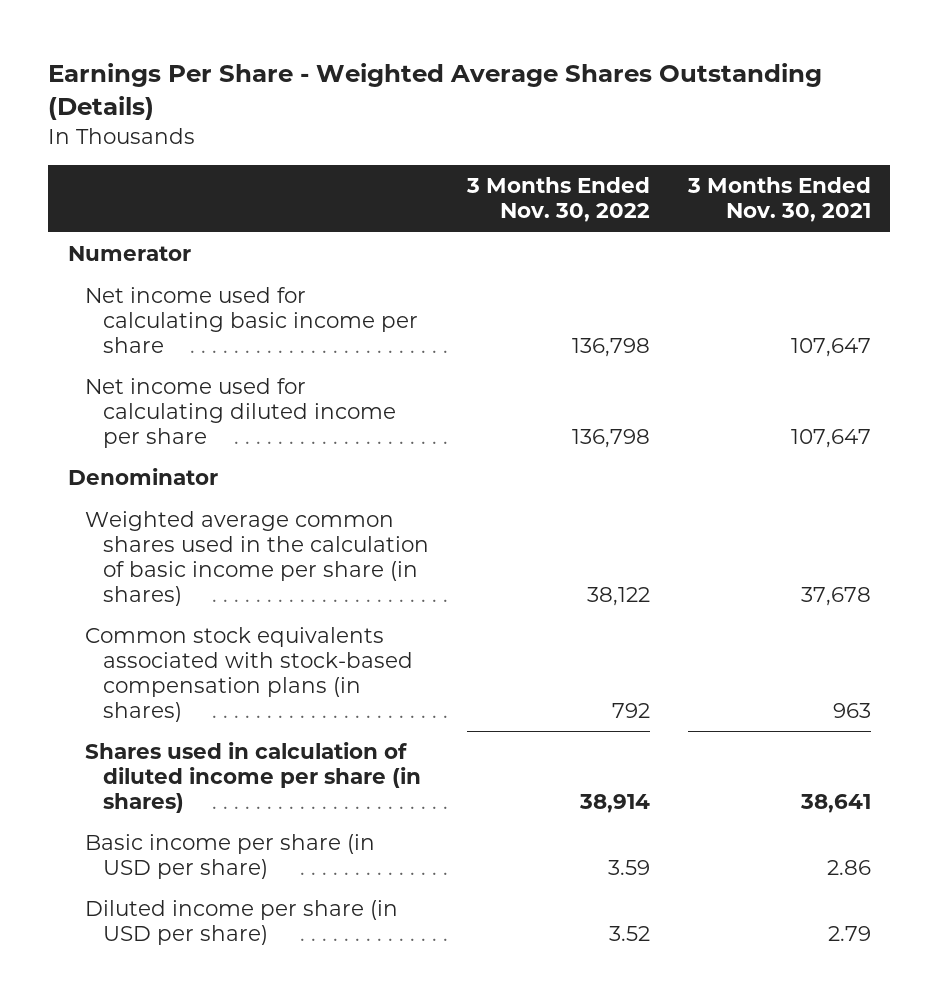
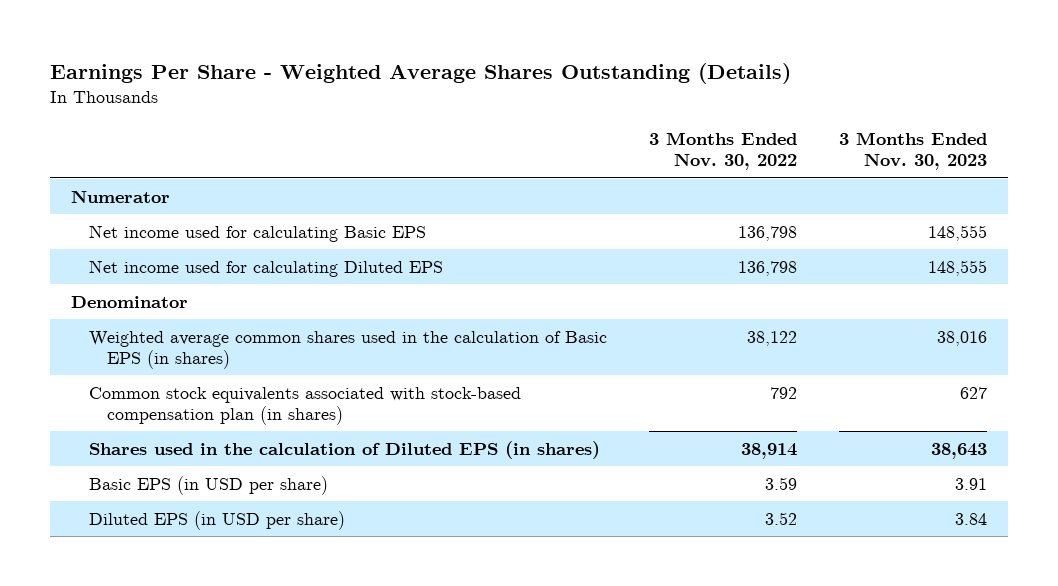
[687,177,872,223] 3 Months Ended Nov. 30, 2021 -> none
none -> [838,132,987,171] 3 Months Ended Nov. 30, 2023
[85,287,419,354] Net income used for calculating basic income per share -> [89,224,427,242] Net income used for calculating Basic EPS
[85,378,397,449] Net income used for calculating diluted income per share -> [89,259,444,277] Net income used for calculating Diluted EPS
[85,511,430,606] Weighted average common shares used in the calculation of basic income per share (in shares) -> [89,330,608,369] Weighted average common shares used in the calculation of Basic EPS (in shares)
[85,627,414,722] Common stock equivalents associated with stock-based compensation plans (in shares) -> [89,386,522,425] Common stock equivalents associated with stock-based compensation plan (in shares)
[85,742,422,814] Shares used in calculation of diluted income per share (in shares) -> [89,440,601,459] Shares used in the calculation of Diluted EPS (in shares)
[85,834,376,880] Basic income per share (in USD per share) -> [89,475,329,495] Basic EPS (in USD per share)
[85,900,399,946] Diluted income per share (in USD per share) -> [89,510,346,530] Diluted EPS (in USD per share)

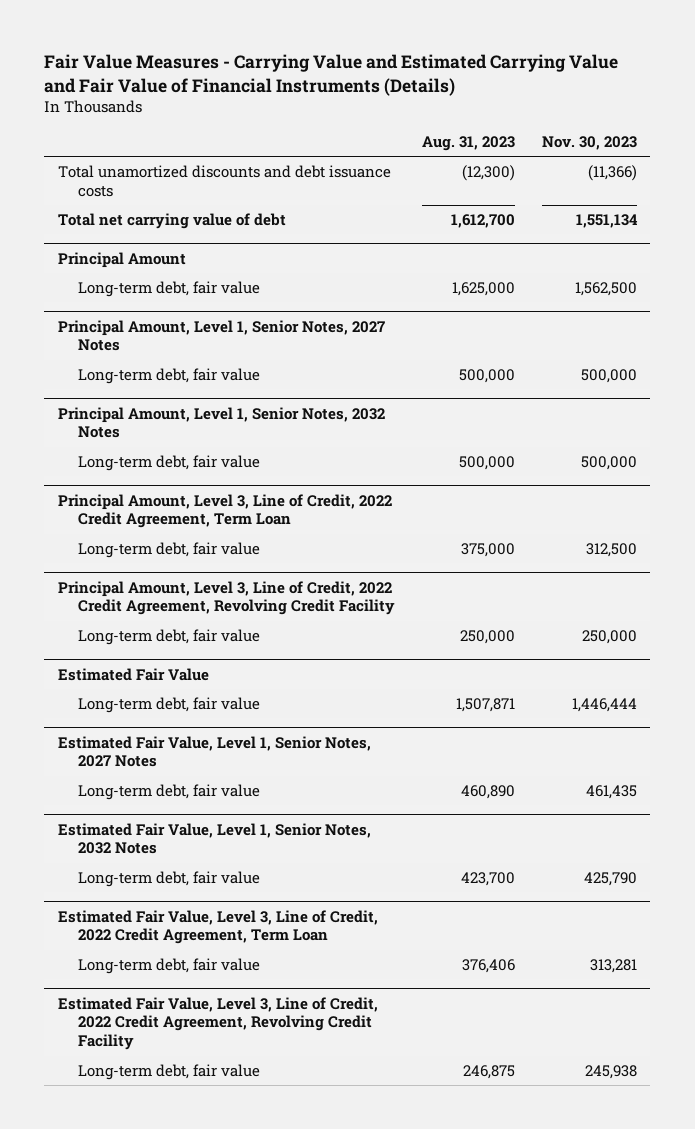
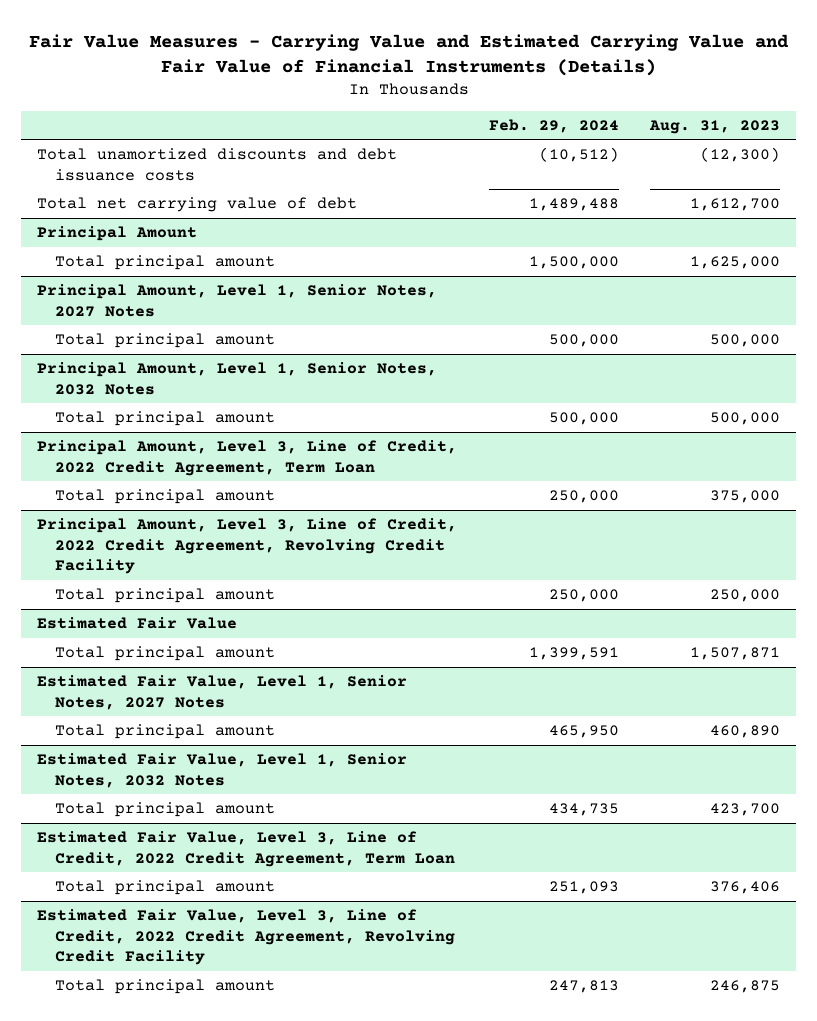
[541,136,637,151] Nov. 30, 2023 -> none
none -> [488,118,619,133] Feb. 29, 2024
[78,281,261,298] Long-term debt, fair value -> [55,255,276,271] Total principal amount
[78,368,261,385] Long-term debt, fair value -> [55,333,276,349] Total principal amount
[78,455,261,472] Long-term debt, fair value -> [55,411,276,427] Total principal amount
[78,542,261,559] Long-term debt, fair value -> [55,489,276,505] Total principal amount
[78,629,261,646] Long-term debt, fair value -> [55,588,276,604] Total principal amount
[78,697,261,714] Long-term debt, fair value -> [55,646,276,662] Total principal amount
[78,784,261,801] Long-term debt, fair value -> [55,724,276,740] Total principal amount
[78,871,261,888] Long-term debt, fair value -> [55,802,276,818] Total principal amount
[78,958,261,975] Long-term debt, fair value -> [55,880,276,896] Total principal amount
[78,1064,261,1081] Long-term debt, fair value -> [55,979,276,995] Total principal amount

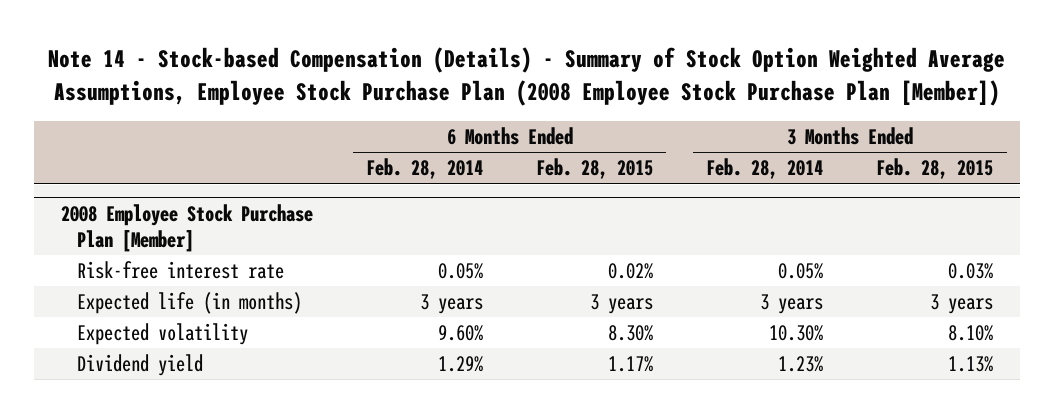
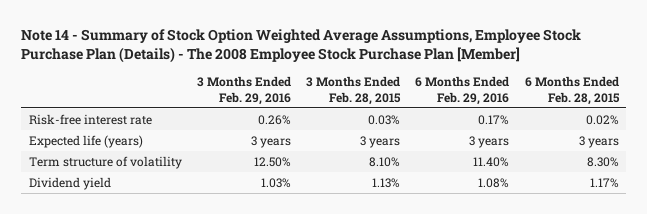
[48,46,1006,106] Note 14 - Stock-based Compensation (Details) - Summary of Stock Option Weighted Average Assumptions, Employee Stock Purchase Plan (2008 Employee Stock Purchase Plan [Member]) -> [20,28,581,63] Note 14 - Summary of Stock Option Weighted Average Assumptions, Employee Stock Purchase Plan (Details) - The 2008 Employee Stock Purchase Plan [Member]
[365,158,483,180] Feb. 28, 2014 -> none
[706,158,824,180] Feb. 28, 2014 -> none
none -> [196,75,291,105] 3 Months Ended Feb. 29, 2016
none -> [415,75,510,105] 6 Months Ended Feb. 29, 2016
[60,204,313,252] 2008 Employee Stock Purchase Plan [Member] -> none
[77,292,303,315] Expected life (in months) -> [28,134,143,148] Expected life (years)
[77,323,249,346] Expected volatility -> [28,155,182,169] Term structure of volatility

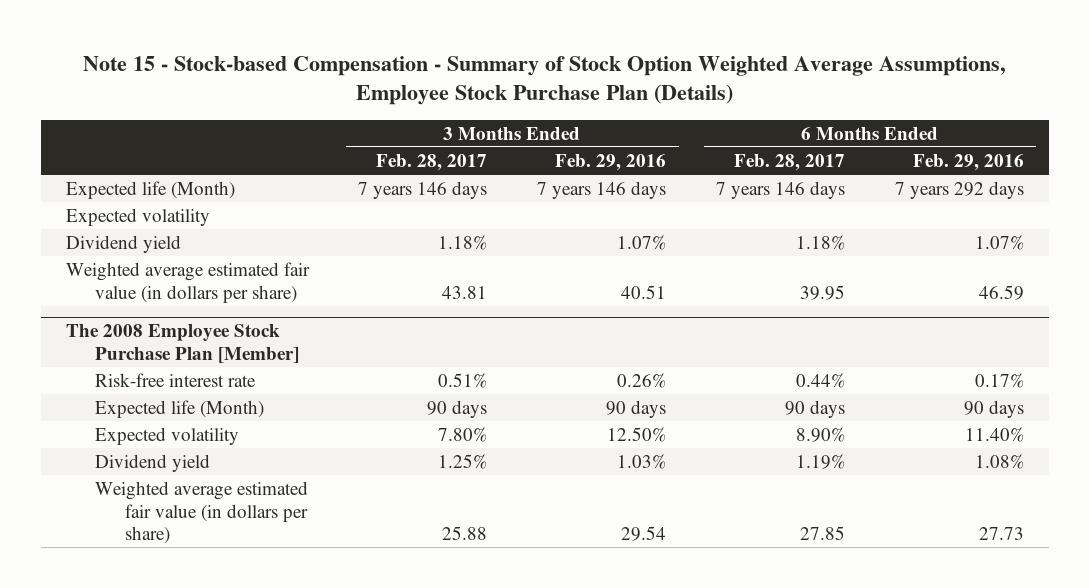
[20,28,581,63] Note 14 - Summary of Stock Option Weighted Average Assumptions, Employee Stock Purchase Plan (Details) - The 2008 Employee Stock Purchase Plan [Member] -> [82,55,1006,106] Note 15 - Stock-based Compensation - Summary of Stock Option Weighted Average Assumptions, Employee Stock Purchase Plan (Details)
[306,75,402,105] 3 Months Ended Feb. 28, 2015 -> none
[524,75,620,105] 6 Months Ended Feb. 28, 2015 -> none
none -> [376,153,488,171] Feb. 28, 2017
none -> [733,153,845,171] Feb. 28, 2017
none -> [65,181,235,200] Expected life (Month)
none -> [65,208,210,227] Expected volatility
none -> [65,235,181,254] Dividend yield
none -> [65,262,310,303] Weighted average estimated fair value (in dollars per share)
none -> [65,324,300,363] The 2008 Employee Stock Purchase Plan [Member]
[28,134,143,148] Expected life (years) -> [95,400,265,419] Expected life (Month)
[250,135,291,148] 3 years -> [606,400,667,419] 90 days
[469,135,510,148] 3 years -> [963,400,1024,419] 90 days
[28,155,182,169] Term structure of volatility -> [95,427,240,446] Expected volatility
none -> [95,481,309,545] Weighted average estimated fair value (in dollars per share)

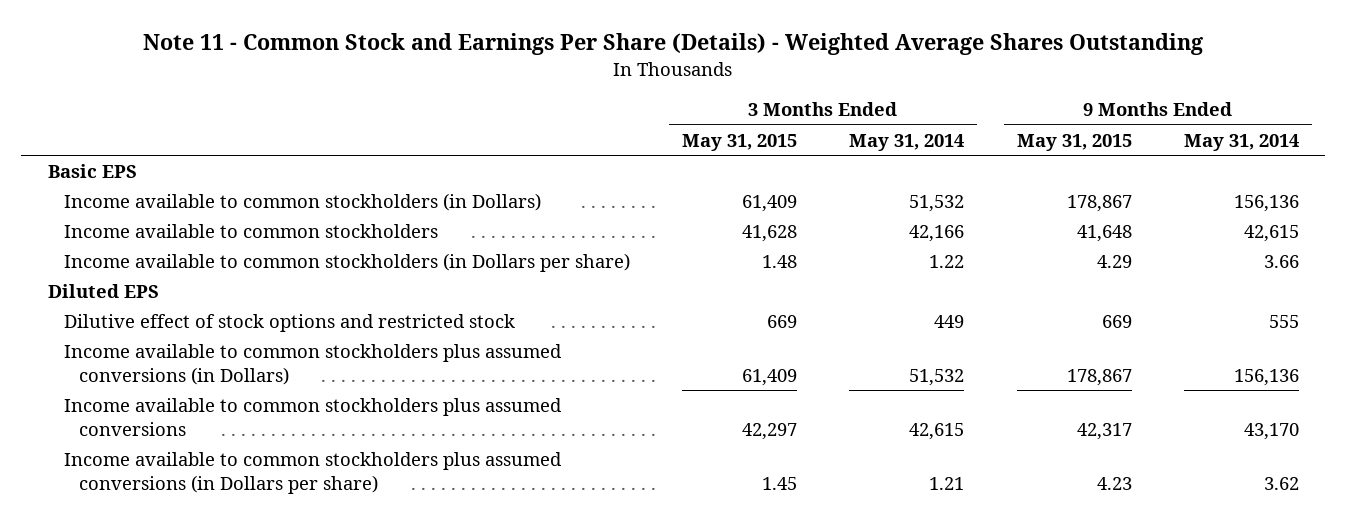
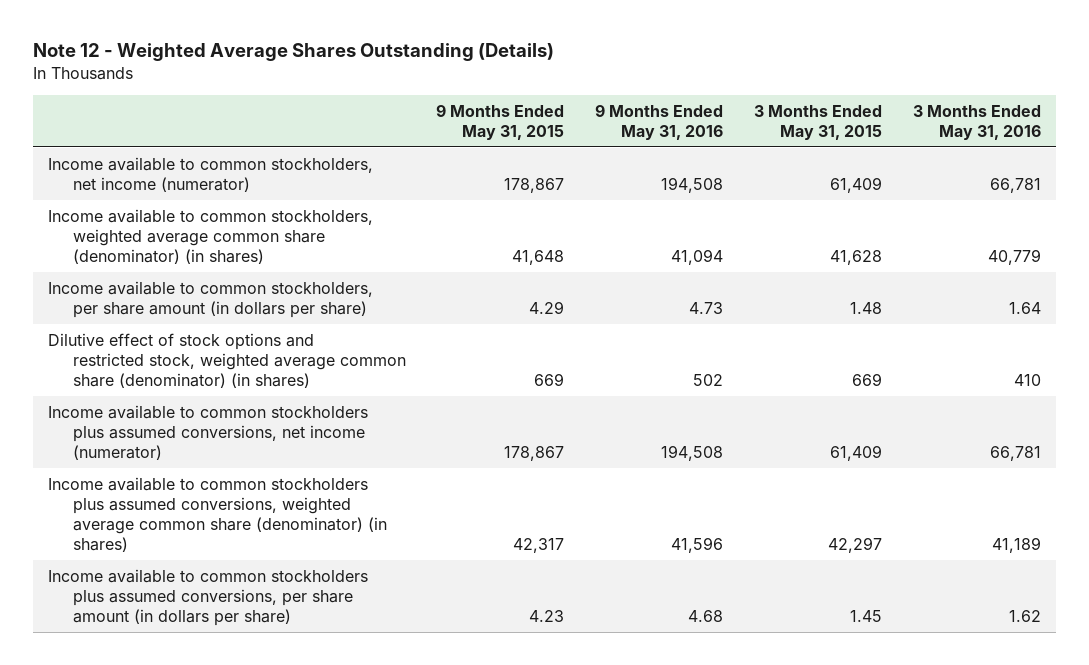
[143,33,1204,56] Note 11 - Common Stock and Earnings Per Share (Details) - Weighted Average Shares Outstanding -> [32,43,554,62] Note 12 - Weighted Average Shares Outstanding (Details)
[849,133,965,151] May 31, 2014 -> none
[1184,133,1300,151] May 31, 2014 -> none
none -> [595,103,724,140] 9 Months Ended May 31, 2016
none -> [912,104,1041,140] 3 Months Ended May 31, 2016
[47,163,137,178] Basic EPS -> none
[47,283,159,298] Diluted EPS -> none
[63,192,541,211] Income available to common stockholders (in Dollars) -> [47,156,373,192] Income available to common stockholders, net income (numerator)
[63,223,438,238] Income available to common stockholders -> [47,208,373,264] Income available to common stockholders, weighted average common share (denominator) (in shares)
[63,252,630,272] Income available to common stockholders (in Dollars per share) -> [47,280,373,318] Income available to common stockholders, per share amount (in dollars per share)
[63,313,515,332] Dilutive effect of stock options and restricted stock -> [47,332,406,388] Dilutive effect of stock options and restricted stock, weighted average common share (denominator) (in shares)
[63,343,562,385] Income available to common stockholders plus assumed conversions (in Dollars) -> [47,404,368,460] Income available to common stockholders plus assumed conversions, net income (numerator)
[63,397,562,436] Income available to common stockholders plus assumed conversions -> [47,476,387,553] Income available to common stockholders plus assumed conversions, weighted average common share (denominator) (in shares)
[63,451,562,494] Income available to common stockholders plus assumed conversions (in Dollars per share) -> [47,568,368,626] Income available to common stockholders plus assumed conversions, per share amount (in dollars per share)

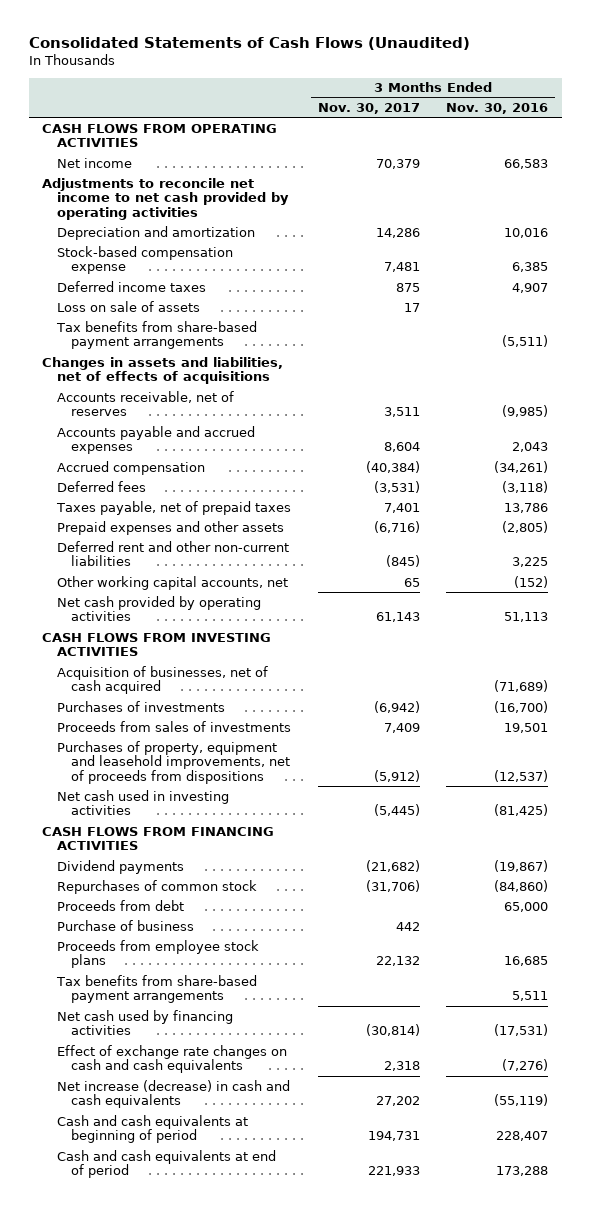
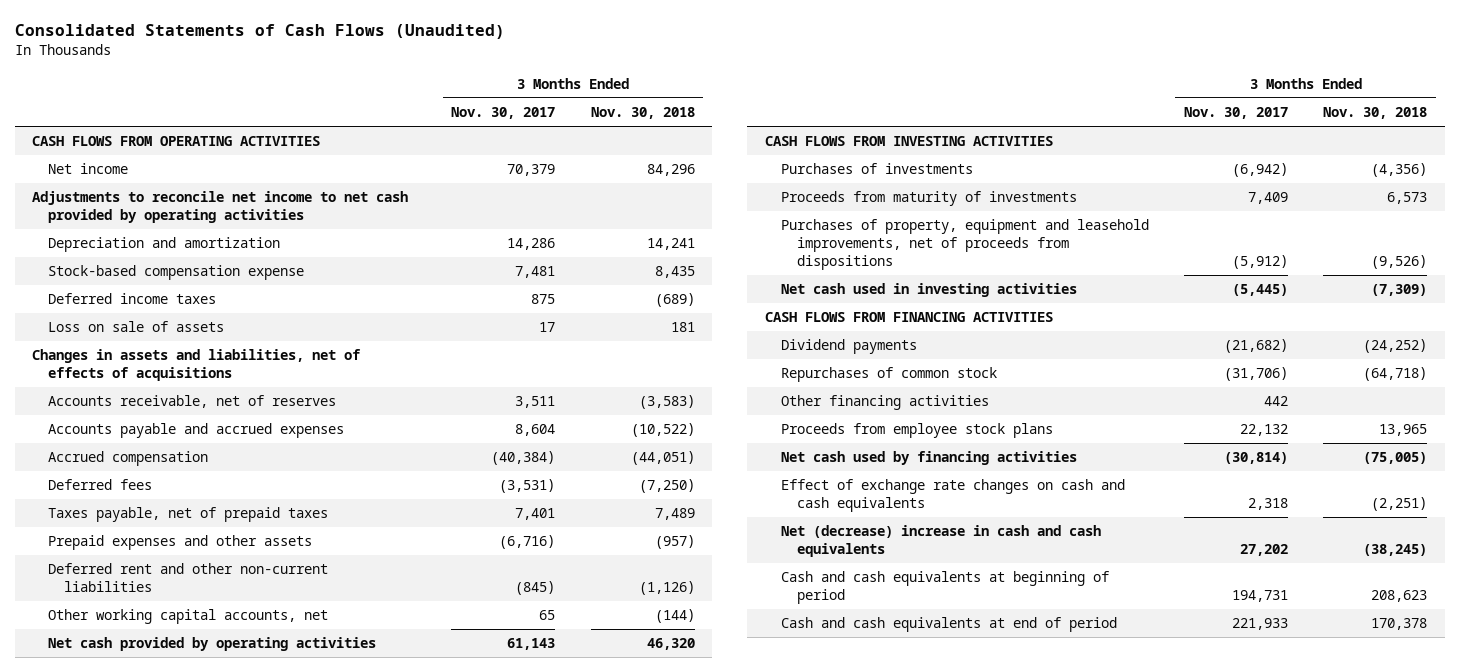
[446,103,549,115] Nov. 30, 2016 -> none
none -> [590,107,695,120] Nov. 30, 2018
[55,320,257,350] Tax benefits from share-based payment arrangements -> none
[56,665,268,695] Acquisition of businesses, net of cash acquired -> none
[56,720,291,732] Proceeds from sales of investments -> [780,191,1077,207] Proceeds from maturity of investments
[56,899,184,911] Proceeds from debt -> none
[56,919,194,931] Purchase of business -> [780,395,989,411] Other financing activities
[55,974,257,1004] Tax benefits from share-based payment arrangements -> none
[56,1079,290,1109] Net increase (decrease) in cash and cash equivalents -> [780,525,1101,558] Net (decrease) increase in cash and cash equivalents

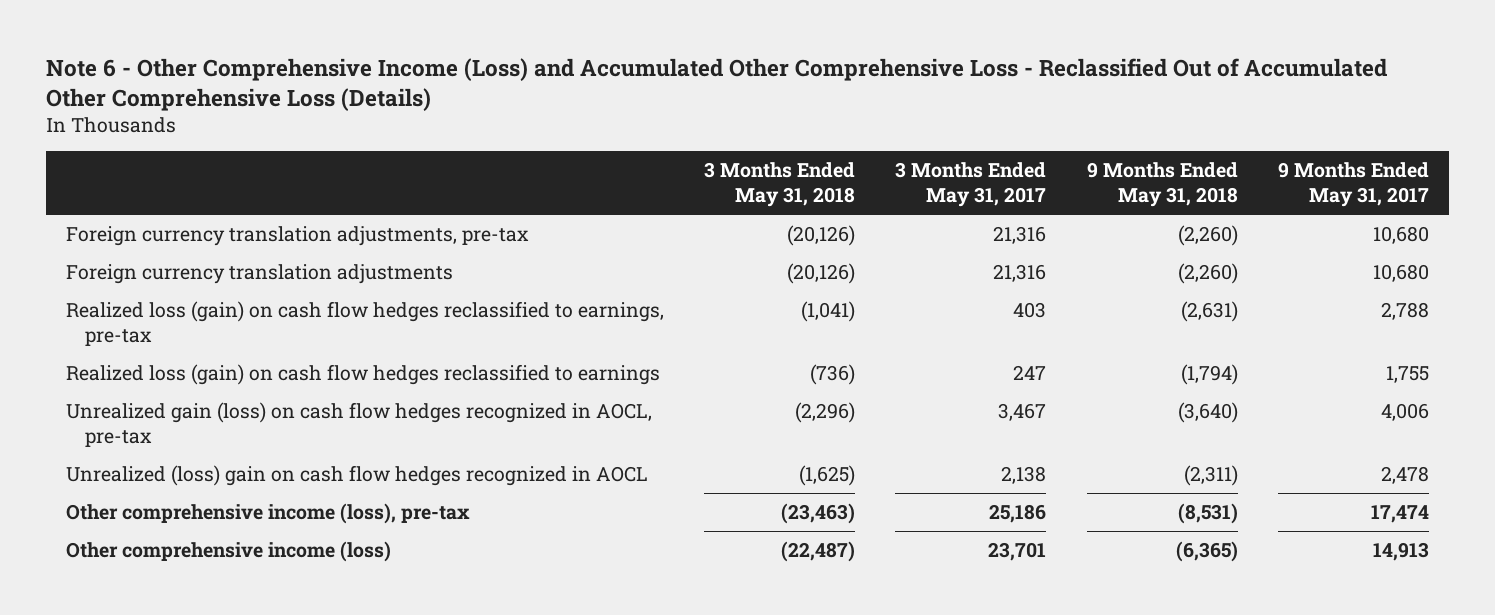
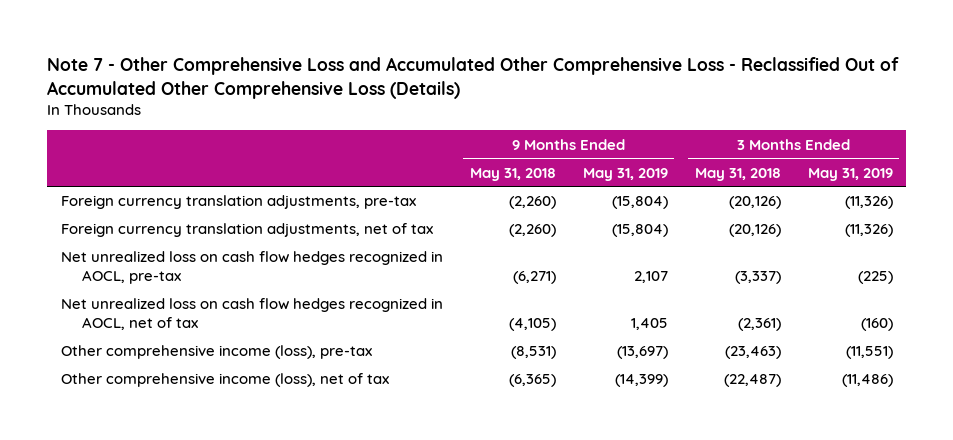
[45,57,1387,111] Note 6 - Other Comprehensive Income (Loss) and Accumulated Other Comprehensive Loss - Reclassified Out of Accumulated Other Comprehensive Loss (Details) -> [47,57,900,99] Note 7 - Other Comprehensive Loss and Accumulated Other Comprehensive Loss - Reclassified Out of Accumulated Other Comprehensive Loss (Details)
[895,162,1047,208] 3 Months Ended May 31, 2017 -> none
[1277,162,1429,208] 9 Months Ended May 31, 2017 -> none
none -> [582,167,668,181] May 31, 2019
none -> [807,167,893,181] May 31, 2019
[65,300,664,346] Realized loss (gain) on cash flow hedges reclassified to earnings, pre-tax -> none
[65,363,660,385] Realized loss (gain) on cash flow hedges reclassified to earnings -> none
[65,263,453,284] Foreign currency translation adjustments -> [60,223,433,238] Foreign currency translation adjustments, net of tax
[65,401,652,447] Unrealized gain (loss) on cash flow hedges recognized in AOCL, pre-tax -> [60,251,443,285] Net unrealized loss on cash flow hedges recognized in AOCL, pre-tax
[795,401,856,423] (2,296) -> [734,271,781,285] (3,337)
[1177,401,1238,423] (3,640) -> [512,271,556,285] (6,271)
[65,464,648,486] Unrealized (loss) gain on cash flow hedges recognized in AOCL -> [60,298,443,331] Net unrealized loss on cash flow hedges recognized in AOCL, net of tax
[799,464,856,486] (1,625) -> [737,318,781,332] (2,361)
[1183,464,1238,486] (2,311) -> [508,318,556,332] (4,105)
[65,540,391,562] Other comprehensive income (loss) -> [60,373,389,388] Other comprehensive income (loss), net of tax

